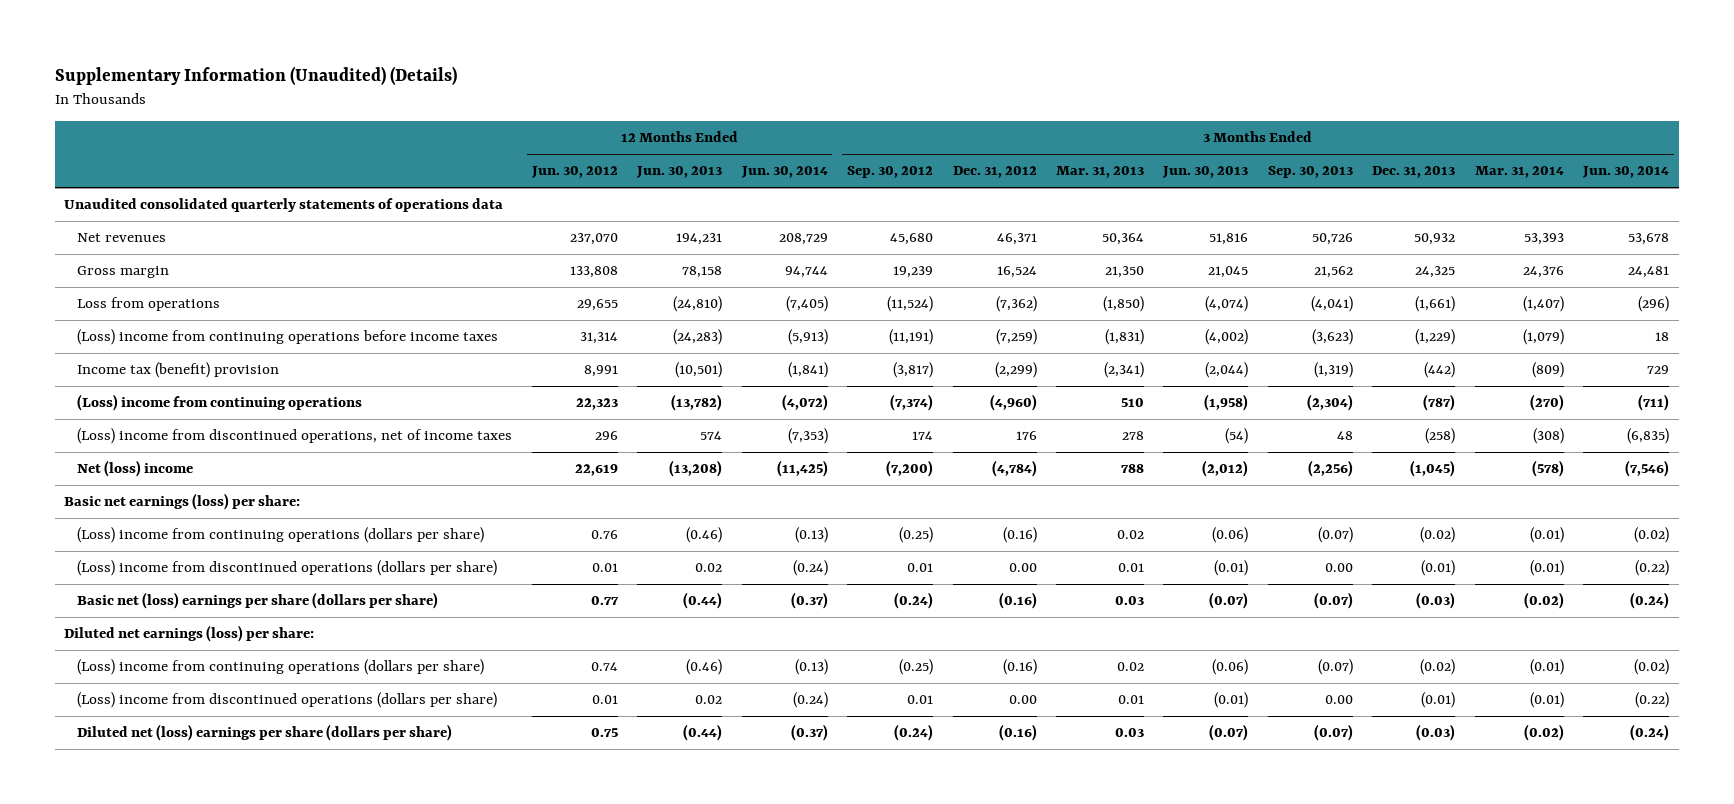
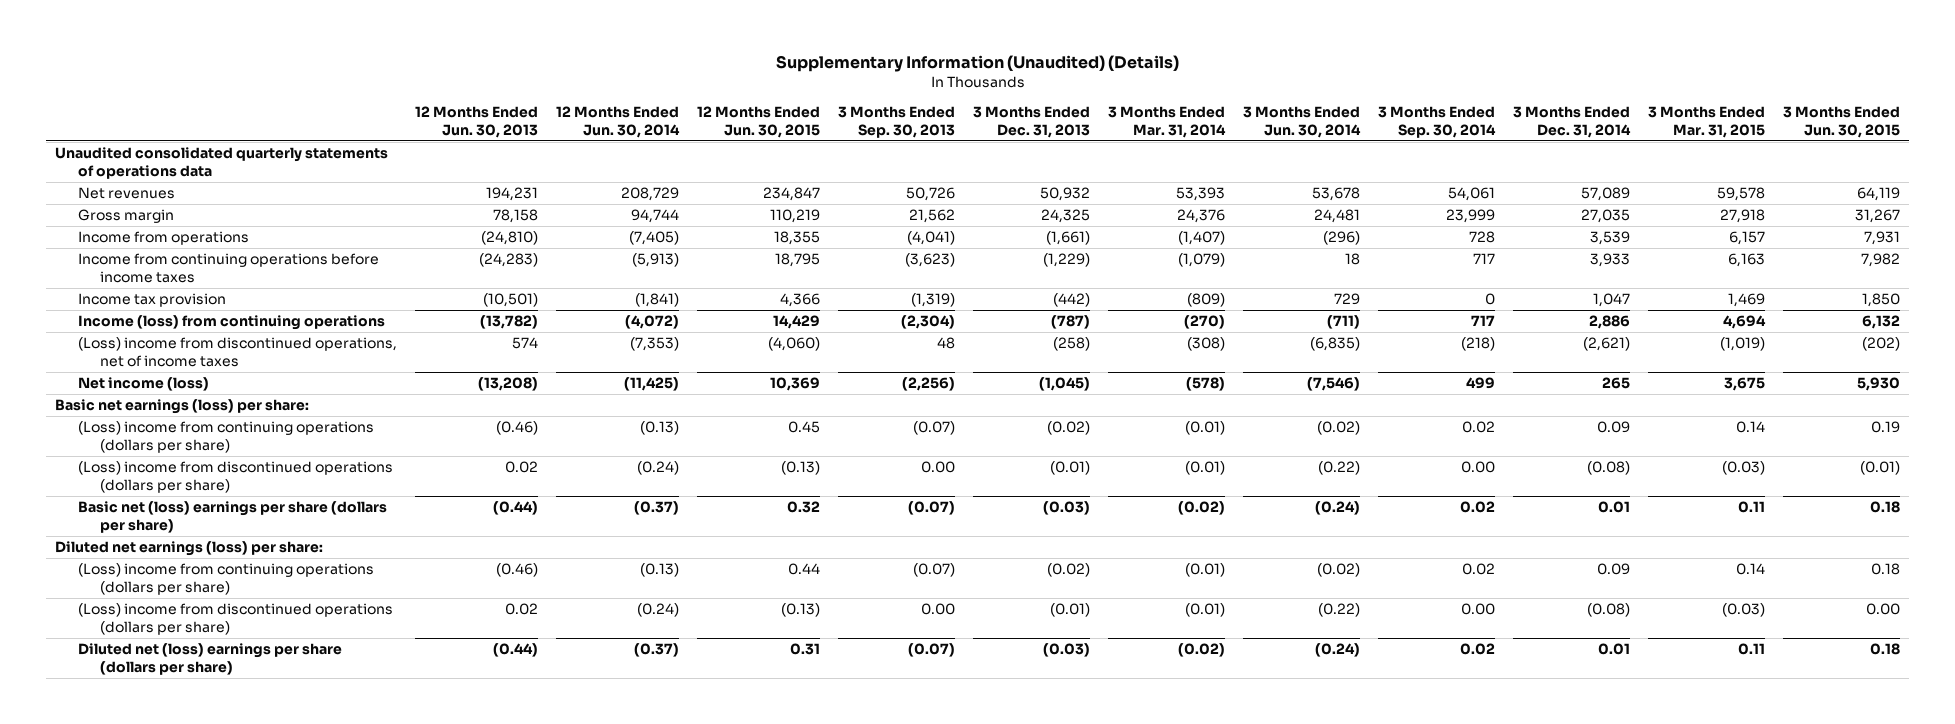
[530,166,618,179] Jun. 30, 2012 -> none
[847,166,934,179] Sep. 30, 2012 -> none
[952,166,1037,179] Dec. 31, 2012 -> none
[1055,166,1144,179] Mar. 31, 2013 -> none
[1162,166,1249,179] Jun. 30, 2013 -> none
none -> [696,106,820,139] 12 Months Ended Jun. 30, 2015
none -> [1377,106,1496,139] 3 Months Ended Sep. 30, 2014
none -> [1512,106,1631,139] 3 Months Ended Dec. 31, 2014
none -> [1648,106,1766,139] 3 Months Ended Mar. 31, 2015
none -> [1783,106,1901,139] 3 Months Ended Jun. 30, 2015
[77,297,221,312] Loss from operations -> [77,231,249,246] Income from operations
[77,329,499,346] (Loss) income from continuing operations before income taxes -> [77,253,379,283] Income from continuing operations before income taxes
[77,362,280,379] Income tax (benefit) provision -> [77,293,226,308] Income tax provision
[77,394,363,412] (Loss) income from continuing operations -> [77,315,385,331] Income (loss) from continuing operations
[77,460,194,478] Net (loss) income -> [77,377,209,392] Net income (loss)

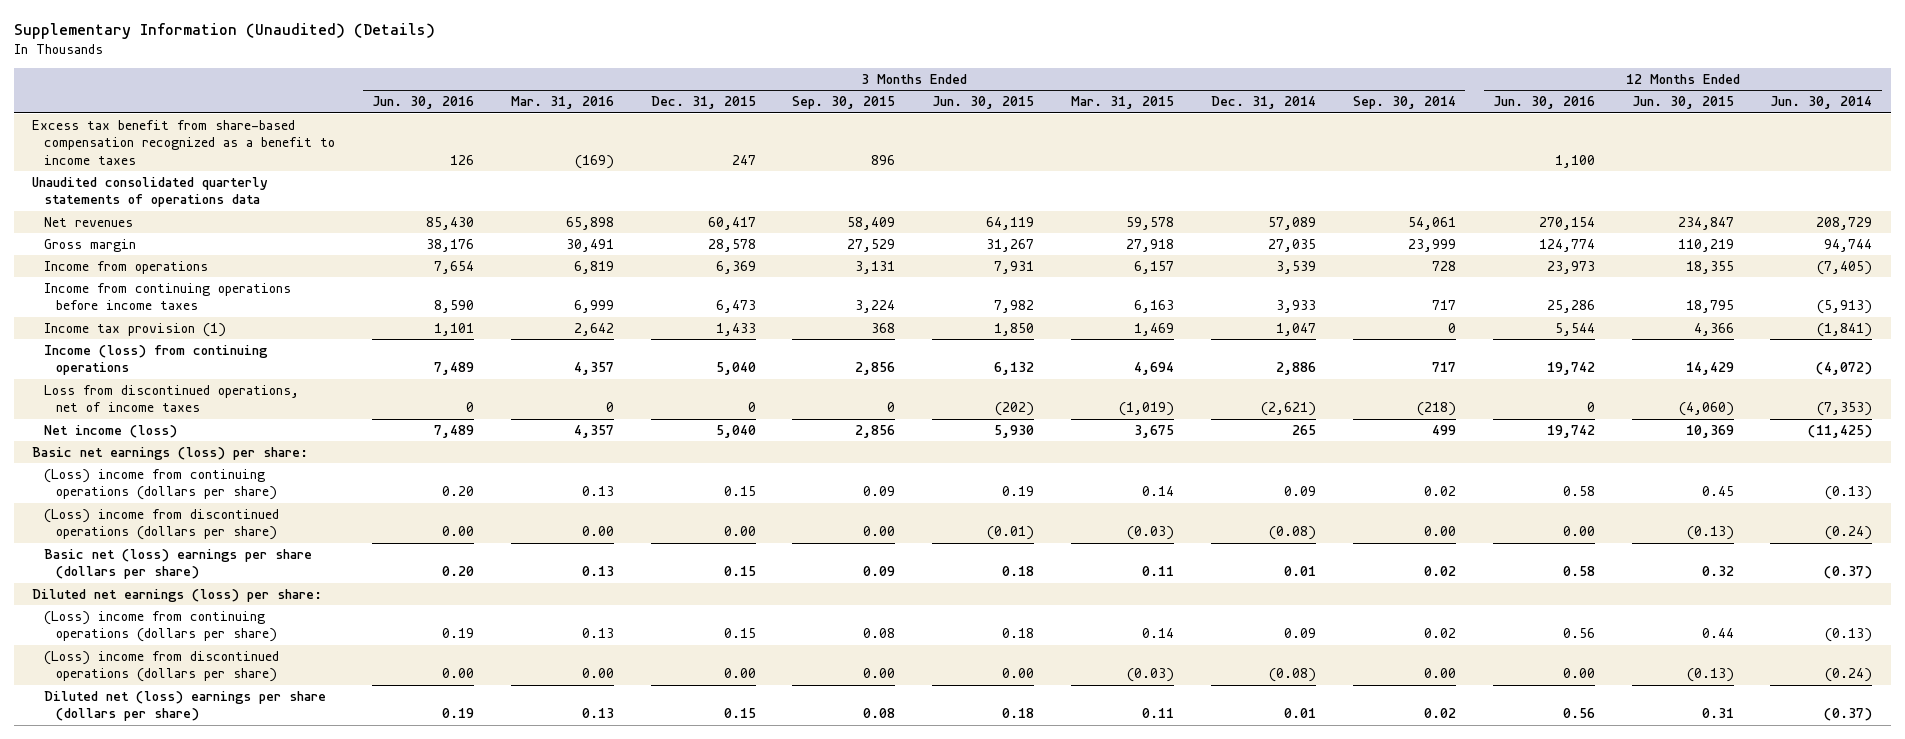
[414,106,538,139] 12 Months Ended Jun. 30, 2013 -> none
[837,106,955,139] 3 Months Ended Sep. 30, 2013 -> none
[972,106,1090,139] 3 Months Ended Dec. 31, 2013 -> none
[1107,106,1226,139] 3 Months Ended Mar. 31, 2014 -> none
[1242,106,1361,139] 3 Months Ended Jun. 30, 2014 -> none
none -> [371,96,474,110] Jun. 30, 2016
none -> [510,96,614,110] Mar. 31, 2016
none -> [650,96,756,110] Dec. 31, 2015
none -> [792,96,896,110] Sep. 30, 2015
none -> [1492,96,1595,110] Jun. 30, 2016
none -> [32,119,335,165] Excess tax benefit from share-based compensation recognized as a benefit to income taxes
[77,293,226,308] Income tax provision -> [43,322,226,337] Income tax provision (1)
[77,337,397,367] (Loss) income from discontinued operations, net of income taxes -> [43,384,299,413] Loss from discontinued operations, net of income taxes

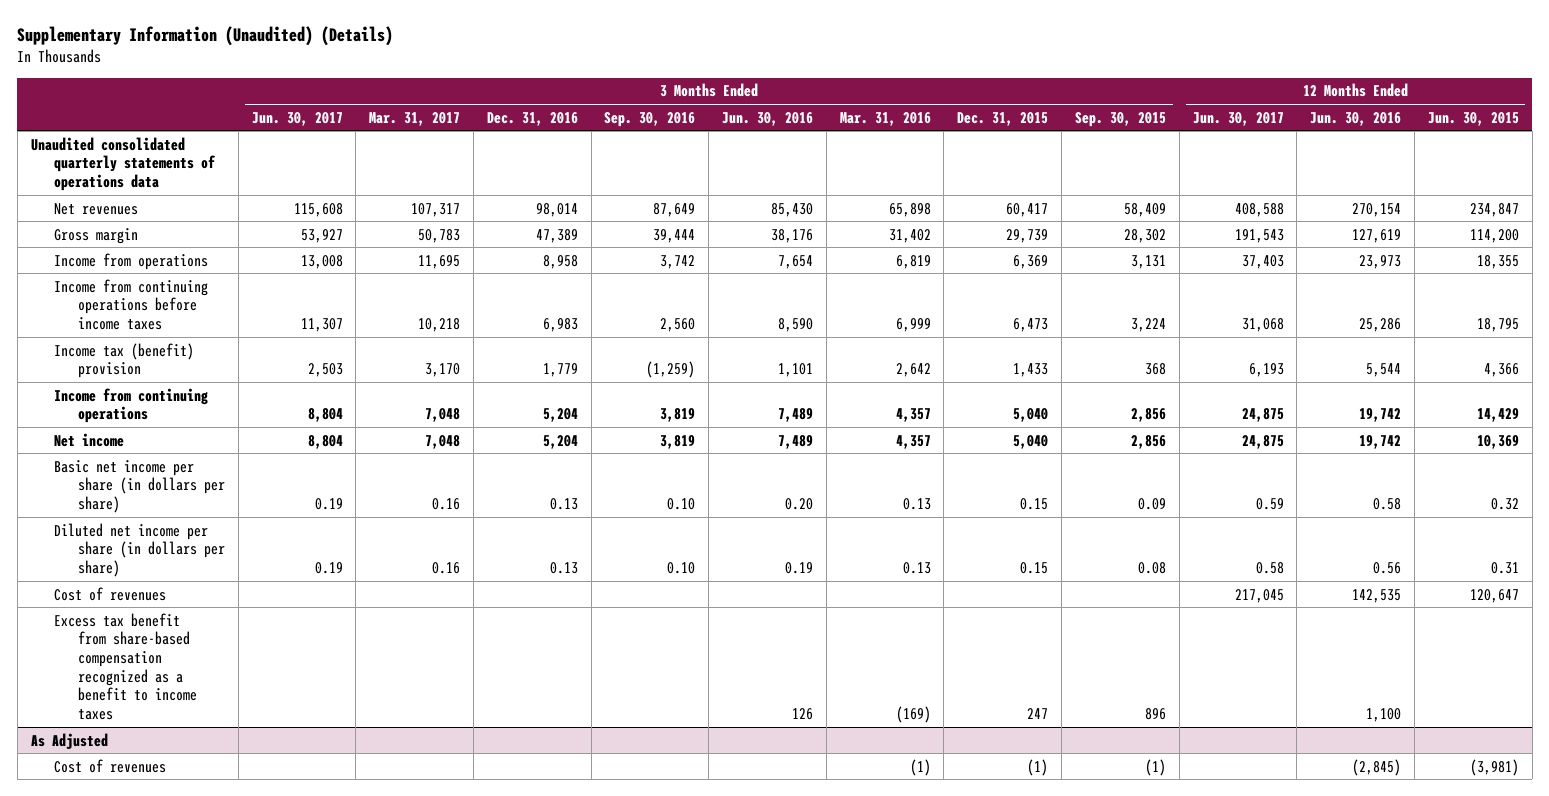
[932,96,1035,110] Jun. 30, 2015 -> none
[1071,96,1175,110] Mar. 31, 2015 -> none
[1211,96,1317,110] Dec. 31, 2014 -> none
[1352,96,1456,110] Sep. 30, 2014 -> none
[1770,96,1873,110] Jun. 30, 2014 -> none
none -> [251,111,343,126] Jun. 30, 2017
none -> [369,111,461,126] Mar. 31, 2017
none -> [486,111,578,126] Dec. 31, 2016
none -> [604,111,696,127] Sep. 30, 2016
none -> [1192,111,1284,126] Jun. 30, 2017
[565,238,614,252] 30,491 -> [888,228,931,243] 31,402
[707,238,756,252] 28,578 -> [1006,228,1049,243] 29,739
[847,238,896,252] 27,529 -> [1123,228,1166,243] 28,302
[1538,238,1595,252] 124,774 -> [1352,228,1402,243] 127,619
[1677,238,1734,252] 110,219 -> [1469,228,1519,243] 114,200
[43,384,299,413] Loss from discontinued operations, net of income taxes -> none
[32,446,309,460] Basic net earnings (loss) per share: -> none
[43,468,277,501] (Loss) income from continuing operations (dollars per share) -> none
[43,508,279,541] (Loss) income from discontinued operations (dollars per share) -> none
[32,588,323,602] Diluted net earnings (loss) per share: -> none
[43,610,277,643] (Loss) income from continuing operations (dollars per share) -> none
[43,650,279,683] (Loss) income from discontinued operations (dollars per share) -> none
[43,322,226,337] Income tax provision (1) -> [54,342,195,379] Income tax (benefit) provision
[43,344,268,376] Income (loss) from continuing operations -> [54,387,209,424] Income from continuing operations
[43,424,177,438] Net income (loss) -> [54,432,125,447] Net income
[43,548,312,580] Basic net (loss) earnings per share (dollars per share) -> [54,459,225,513] Basic net income per share (in dollars per share)
[43,690,326,722] Diluted net (loss) earnings per share (dollars per share) -> [54,522,225,577] Diluted net income per share (in dollars per share)
none -> [54,586,167,601] Cost of revenues
[32,119,335,165] Excess tax benefit from share-based compensation recognized as a benefit to income taxes -> [54,612,197,721] Excess tax benefit from share-based compensation recognized as a benefit to income taxes
none -> [30,732,108,749] As Adjusted
none -> [54,758,167,773] Cost of revenues

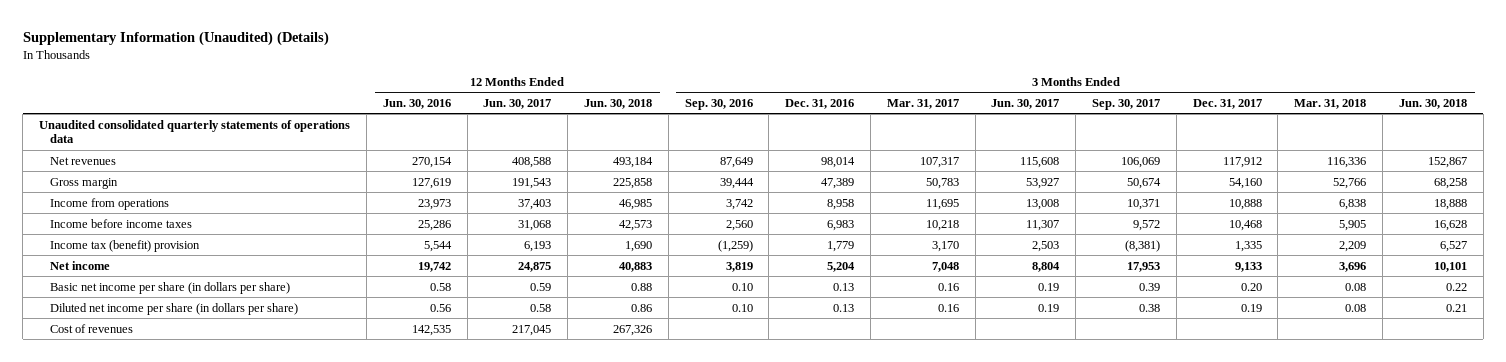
[722,111,814,126] Jun. 30, 2016 -> none
[839,111,931,126] Mar. 31, 2016 -> none
[957,111,1049,126] Dec. 31, 2015 -> none
[1074,111,1166,127] Sep. 30, 2015 -> none
[1427,111,1519,126] Jun. 30, 2015 -> none
none -> [583,98,652,109] Jun. 30, 2018
none -> [1092,98,1161,110] Sep. 30, 2017
none -> [1192,98,1262,109] Dec. 31, 2017
none -> [1294,98,1367,109] Mar. 31, 2018
none -> [1398,98,1467,109] Jun. 30, 2018
[54,278,209,330] Income from continuing operations before income taxes -> [50,218,193,228] Income before income taxes
[54,387,209,424] Income from continuing operations -> none
[54,612,197,721] Excess tax benefit from share-based compensation recognized as a benefit to income taxes -> none
[30,732,108,749] As Adjusted -> none
[54,758,167,773] Cost of revenues -> none

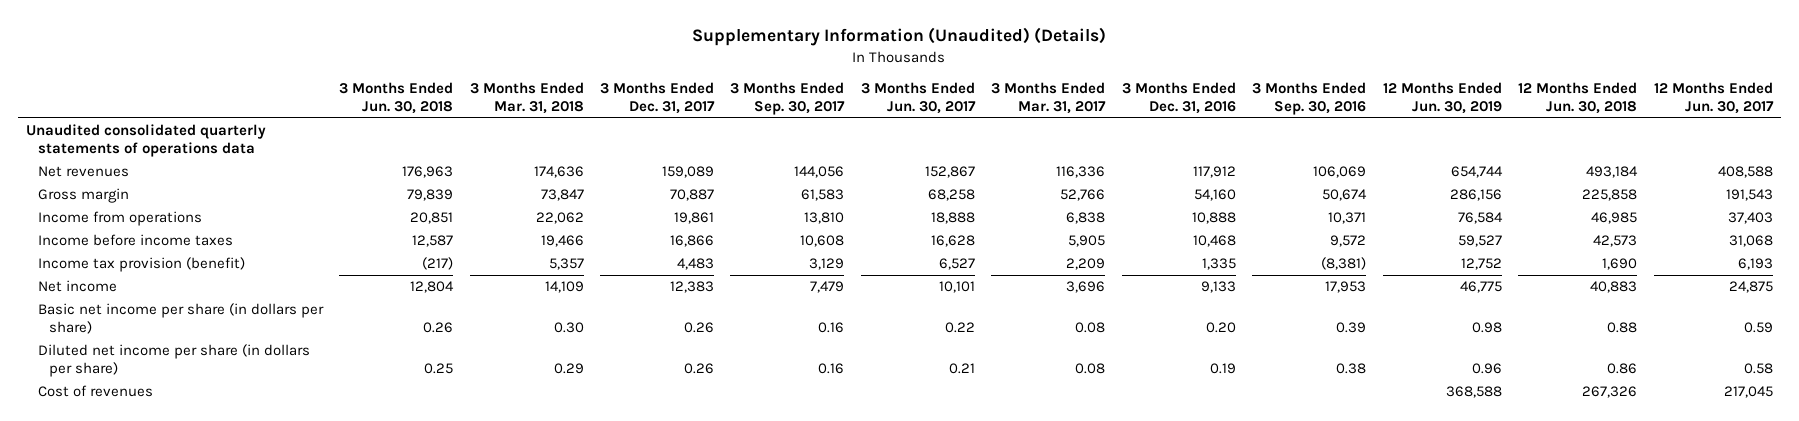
[382,98,451,109] Jun. 30, 2016 -> none
none -> [1382,81,1502,114] 12 Months Ended Jun. 30, 2019
[719,156,753,168] 87,649 -> [1313,166,1367,179] 106,069
[821,156,856,168] 98,014 -> [1192,166,1236,179] 117,912
[919,156,959,168] 107,317 -> [1056,166,1106,179] 116,336
[1020,156,1060,168] 115,608 -> [924,166,975,179] 152,867
[1121,156,1161,168] 106,069 -> [794,166,845,179] 144,056
[1222,156,1262,168] 117,912 -> [661,166,714,179] 159,089
[1327,156,1367,168] 116,336 -> [533,166,584,179] 174,636
[1427,156,1467,168] 152,867 -> [402,166,454,179] 176,963
[719,177,754,189] 39,444 -> [1322,189,1368,202] 50,674
[821,177,855,189] 47,389 -> [1193,189,1236,202] 54,160
[925,177,959,189] 50,783 -> [1060,189,1106,202] 52,766
[1026,177,1060,189] 53,927 -> [927,189,975,202] 68,258
[1127,177,1162,189] 50,674 -> [801,189,845,202] 61,583
[1228,177,1262,189] 54,160 -> [669,189,714,202] 70,887
[1333,177,1367,189] 52,766 -> [540,189,584,202] 73,847
[1433,177,1467,189] 68,258 -> [407,189,454,202] 79,839
[725,198,753,210] 3,742 -> [1328,212,1367,225] 10,371
[827,198,855,210] 8,958 -> [1191,212,1236,225] 10,888
[925,198,959,210] 11,695 -> [1066,212,1106,225] 6,838
[1026,198,1060,210] 13,008 -> [930,212,975,225] 18,888
[1127,198,1161,210] 10,371 -> [804,212,845,225] 13,810
[1228,198,1262,210] 10,888 -> [673,212,714,225] 19,861
[1339,198,1367,210] 6,838 -> [535,212,584,225] 22,062
[1433,198,1467,210] 18,888 -> [410,212,454,225] 20,851
[725,219,753,231] 2,560 -> [1330,235,1367,248] 9,572
[827,219,855,231] 6,983 -> [1192,235,1236,248] 10,468
[925,219,959,231] 10,218 -> [1068,235,1106,248] 5,905
[1026,219,1060,231] 11,307 -> [930,235,975,248] 16,628
[1133,219,1161,231] 9,572 -> [800,235,845,248] 10,608
[1228,219,1262,231] 10,468 -> [669,235,714,248] 16,866
[1339,219,1367,231] 5,905 -> [540,235,584,248] 19,466
[1433,219,1467,231] 16,628 -> [412,235,454,248] 12,587
[50,239,201,252] Income tax (benefit) provision -> [37,257,245,273] Income tax provision (benefit)
[717,239,753,252] (1,259) -> [1321,257,1367,271] (8,381)
[827,240,855,252] 1,779 -> [1201,258,1236,271] 1,335
[931,240,959,252] 3,170 -> [1066,258,1106,271] 2,209
[1032,240,1060,252] 2,503 -> [938,258,975,271] 6,527
[1125,239,1161,252] (8,381) -> [809,258,845,271] 3,129
[1234,240,1262,252] 1,335 -> [676,258,714,271] 4,483
[1339,240,1367,252] 2,209 -> [548,258,584,271] 5,357
[1439,240,1467,252] 6,527 -> [422,257,454,271] (217)
[725,261,753,272] 3,819 -> [1325,281,1367,294] 17,953
[827,261,856,272] 5,204 -> [1200,281,1236,294] 9,133
[931,261,959,272] 7,048 -> [1066,281,1106,294] 3,696
[1032,261,1061,272] 8,804 -> [938,281,975,294] 10,101
[1127,261,1161,272] 17,953 -> [810,281,845,294] 7,479
[1234,261,1262,272] 9,133 -> [669,281,714,294] 12,383
[1339,261,1367,272] 3,696 -> [544,281,584,294] 14,109
[1433,261,1467,272] 10,101 -> [410,281,455,294] 12,804
[731,282,753,291] 0.10 -> [1336,322,1367,334] 0.39
[833,282,855,291] 0.13 -> [1205,322,1236,334] 0.20
[937,282,959,291] 0.16 -> [1075,322,1106,334] 0.08
[1038,282,1060,291] 0.19 -> [944,322,975,334] 0.22
[1139,282,1161,291] 0.39 -> [818,322,845,334] 0.16
[1240,282,1262,291] 0.20 -> [683,322,714,334] 0.26
[1345,282,1367,291] 0.08 -> [553,322,584,334] 0.30
[1445,282,1467,291] 0.22 -> [423,322,454,334] 0.26
[731,303,753,312] 0.10 -> [1336,363,1367,375] 0.38
[833,303,855,312] 0.13 -> [1209,363,1236,375] 0.19
[937,303,959,312] 0.16 -> [1075,363,1106,375] 0.08
[1038,303,1060,312] 0.19 -> [948,363,975,375] 0.21
[1139,303,1161,312] 0.38 -> [818,363,845,375] 0.16
[1240,303,1262,312] 0.19 -> [683,363,714,375] 0.26
[1345,303,1367,312] 0.08 -> [553,363,584,375] 0.29
[1445,303,1467,312] 0.21 -> [424,363,454,375] 0.25

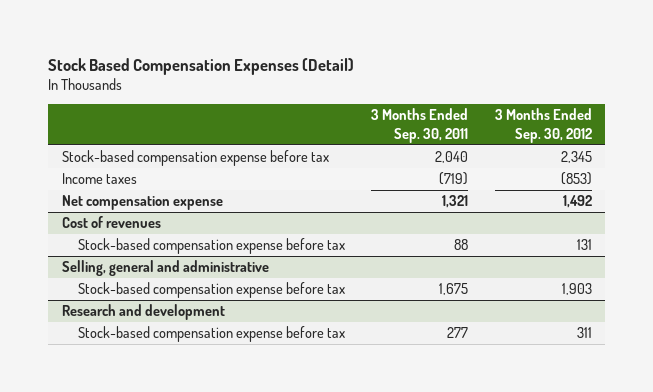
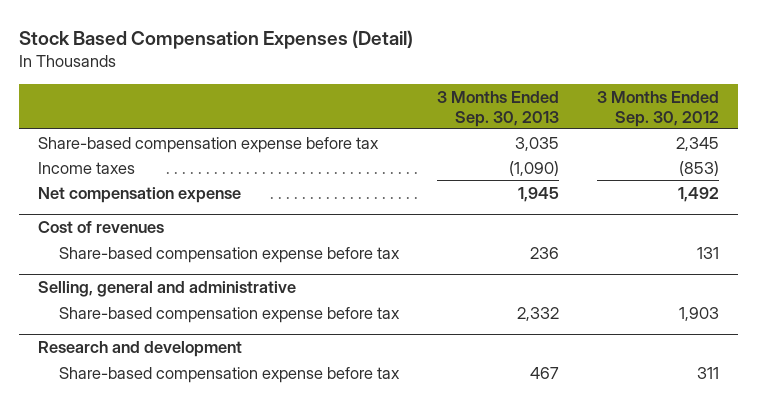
[371,108,469,143] 3 Months Ended Sep. 30, 2011 -> none
none -> [436,90,559,127] 3 Months Ended Sep. 30, 2013
[61,150,329,167] Stock-based compensation expense before tax -> [38,136,380,153] Share-based compensation expense before tax
[77,238,345,255] Stock-based compensation expense before tax -> [58,246,400,263] Share-based compensation expense before tax
[77,282,345,299] Stock-based compensation expense before tax -> [58,306,400,323] Share-based compensation expense before tax
[77,326,345,343] Stock-based compensation expense before tax -> [58,366,400,383] Share-based compensation expense before tax

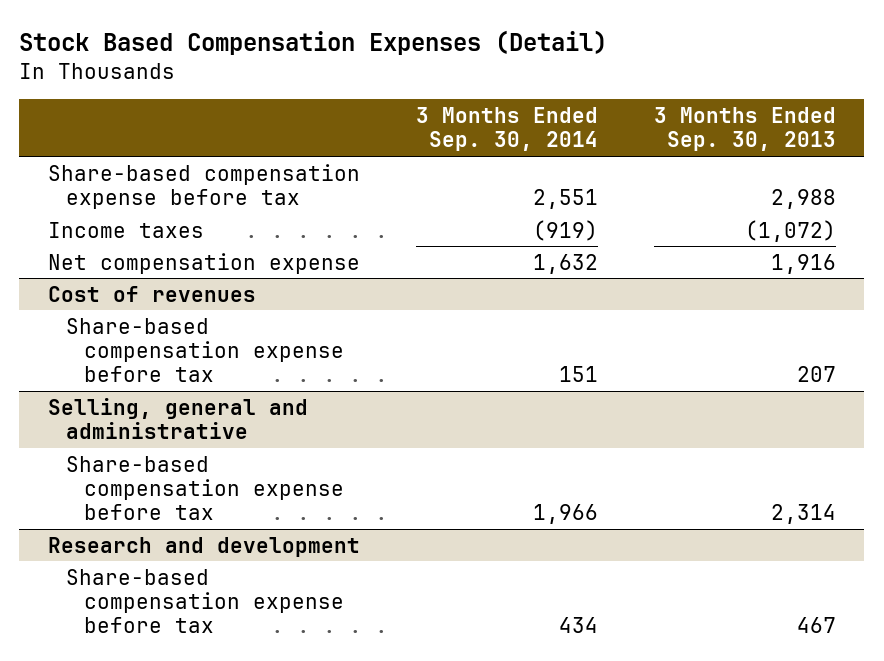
[597,90,720,127] 3 Months Ended Sep. 30, 2012 -> none
none -> [415,107,598,152] 3 Months Ended Sep. 30, 2014
[514,136,559,151] 3,035 -> [771,189,837,210] 2,988
[508,160,559,176] (1,090) -> [745,219,837,242] (1,072)
[517,186,559,202] 1,945 -> [771,253,837,274] 1,916
[529,246,559,259] 236 -> [797,366,837,383] 207
[516,306,559,321] 2,332 -> [771,504,837,525] 2,314

